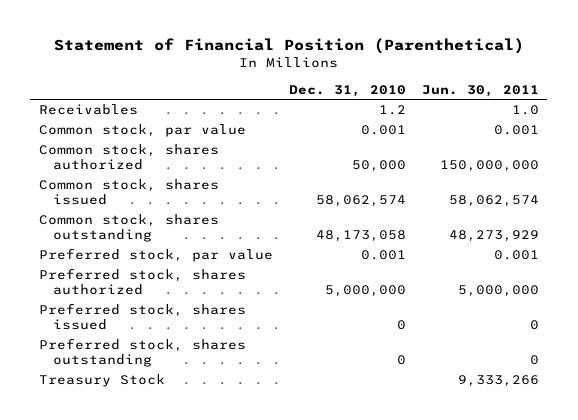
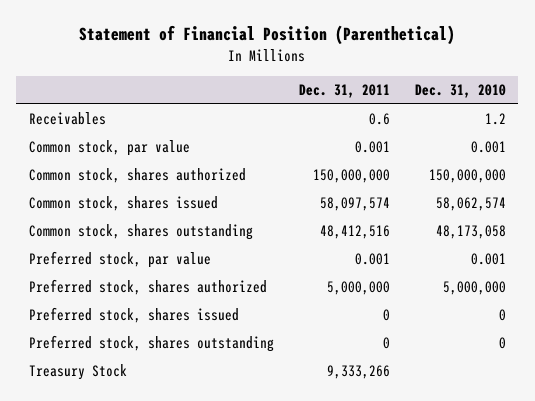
[422,85,540,98] Jun. 30, 2011 -> none
none -> [298,84,390,99] Dec. 31, 2011
[351,160,406,173] 50,000 -> [428,169,506,184] 150,000,000

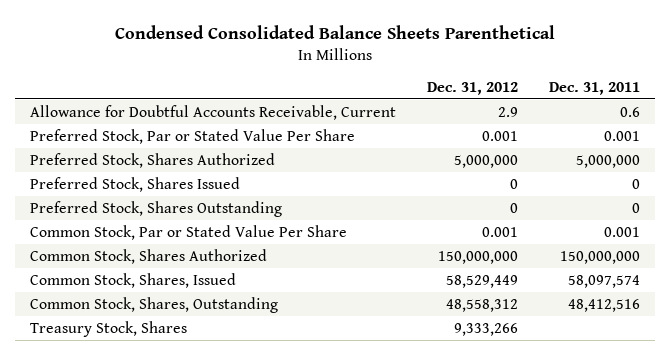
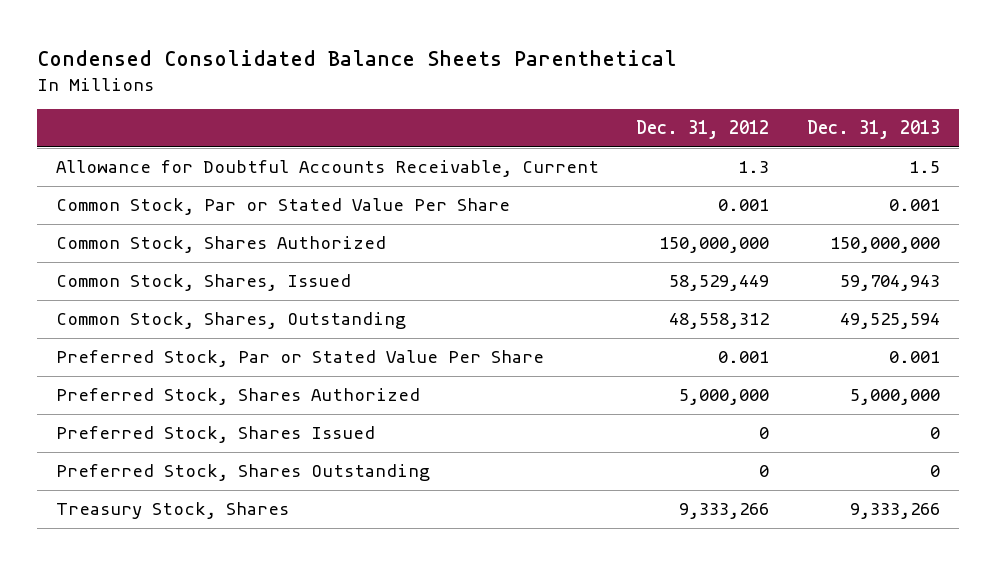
[548,81,640,95] Dec. 31, 2011 -> none
none -> [807,120,941,140] Dec. 31, 2013
[497,106,518,117] 2.9 -> [738,161,770,174] 1.3
[30,128,356,144] Preferred Stock, Par or Stated Value Per Share -> [55,350,544,368] Preferred Stock, Par or Stated Value Per Share
[30,152,276,168] Preferred Stock, Shares Authorized -> [55,388,420,406] Preferred Stock, Shares Authorized
[30,176,241,192] Preferred Stock, Shares Issued -> [55,426,375,444] Preferred Stock, Shares Issued
[30,200,283,217] Preferred Stock, Shares Outstanding -> [55,464,430,482] Preferred Stock, Shares Outstanding

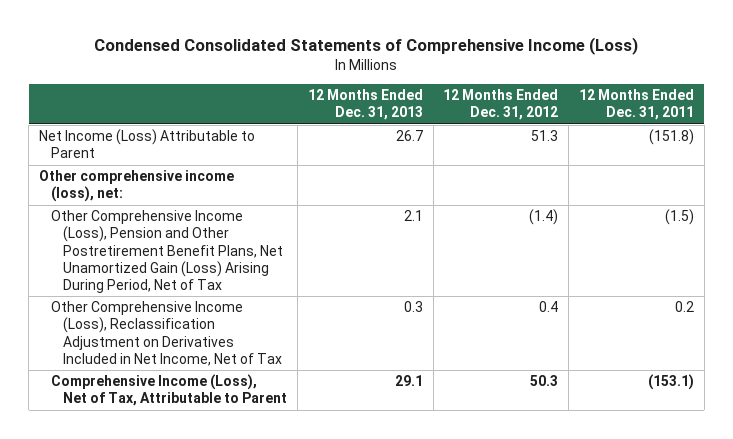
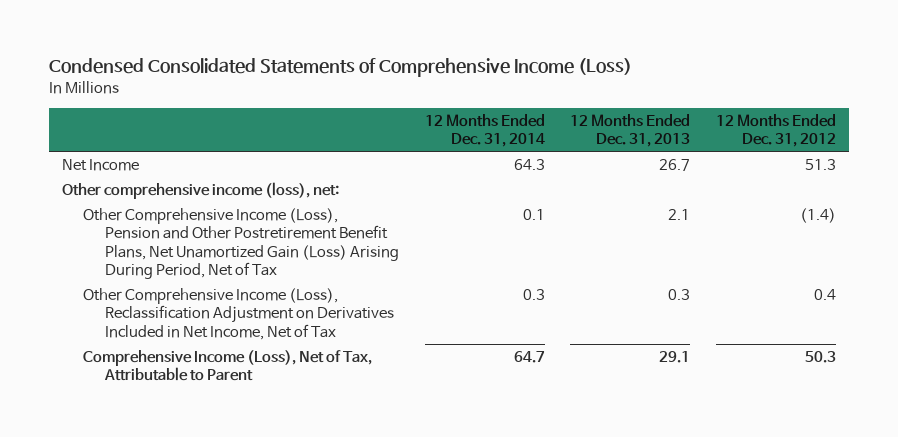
[578,89,694,121] 12 Months Ended Dec. 31, 2011 -> none
none -> [424,113,545,148] 12 Months Ended Dec. 31, 2014
[38,129,255,159] Net Income (Loss) Attributable to Parent -> [61,159,139,172] Net Income

